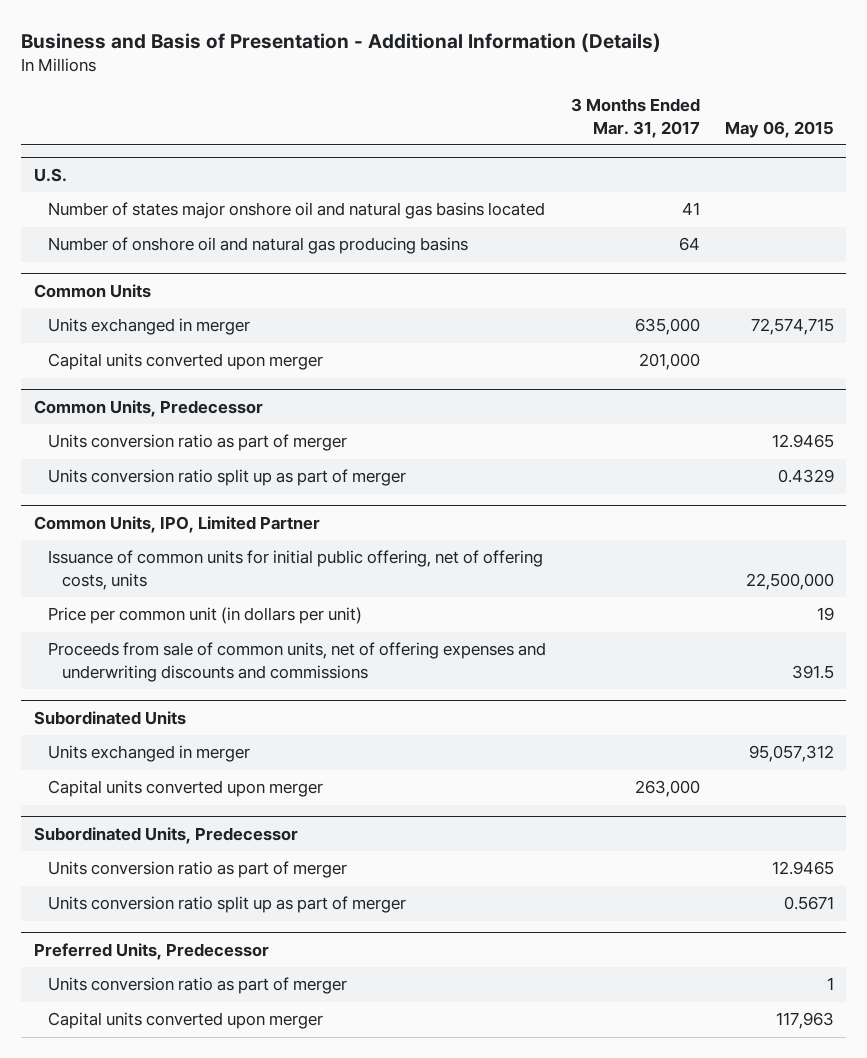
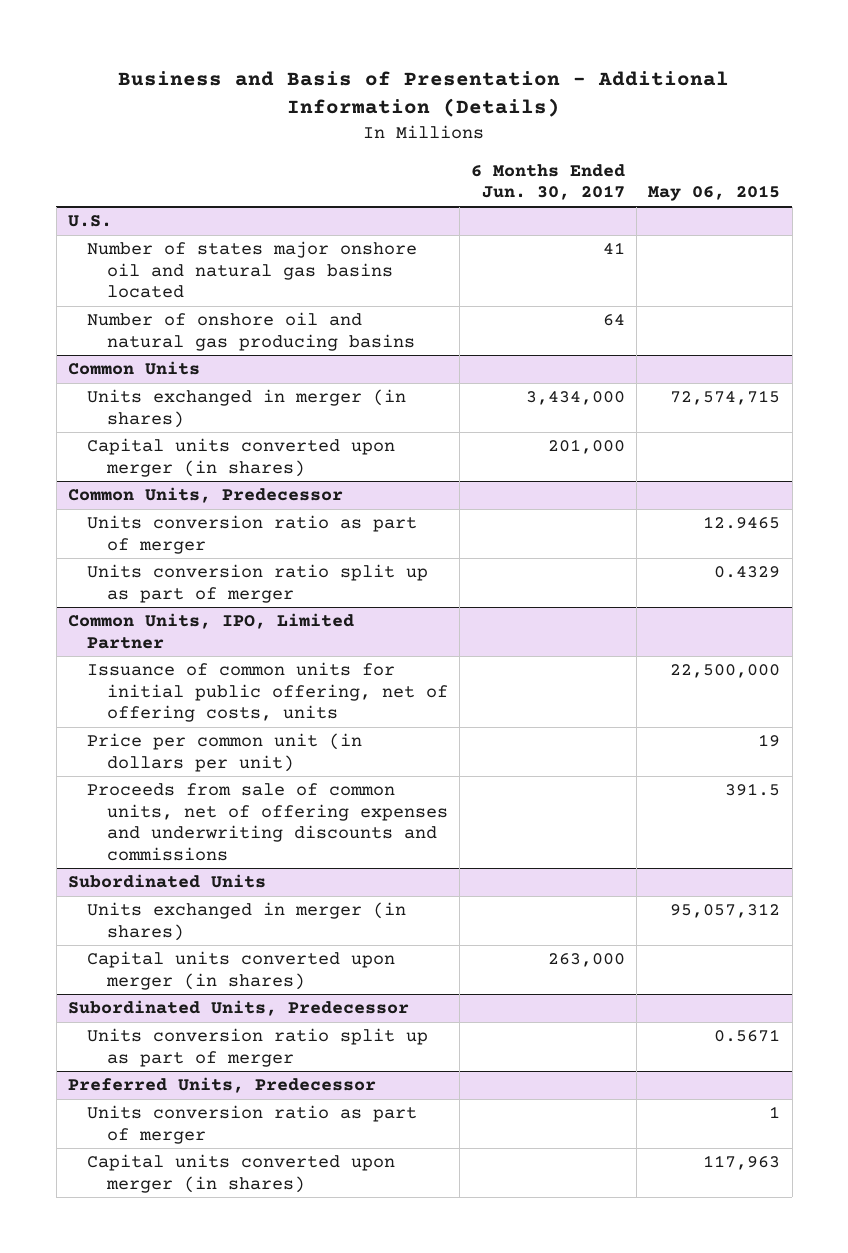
[570,98,700,138] 3 Months Ended Mar. 31, 2017 -> none
none -> [471,164,626,201] 6 Months Ended Jun. 30, 2017
[47,318,250,336] Units exchanged in merger -> [87,389,407,428] Units exchanged in merger (in shares)
[47,353,323,371] Capital units converted upon merger -> [87,438,396,477] Capital units converted upon merger (in shares)
[47,745,250,763] Units exchanged in merger -> [87,902,407,941] Units exchanged in merger (in shares)
[47,780,323,798] Capital units converted upon merger -> [87,951,396,990] Capital units converted upon merger (in shares)
[47,861,347,879] Units conversion ratio as part of merger -> none
[47,1012,323,1030] Capital units converted upon merger -> [87,1154,396,1193] Capital units converted upon merger (in shares)

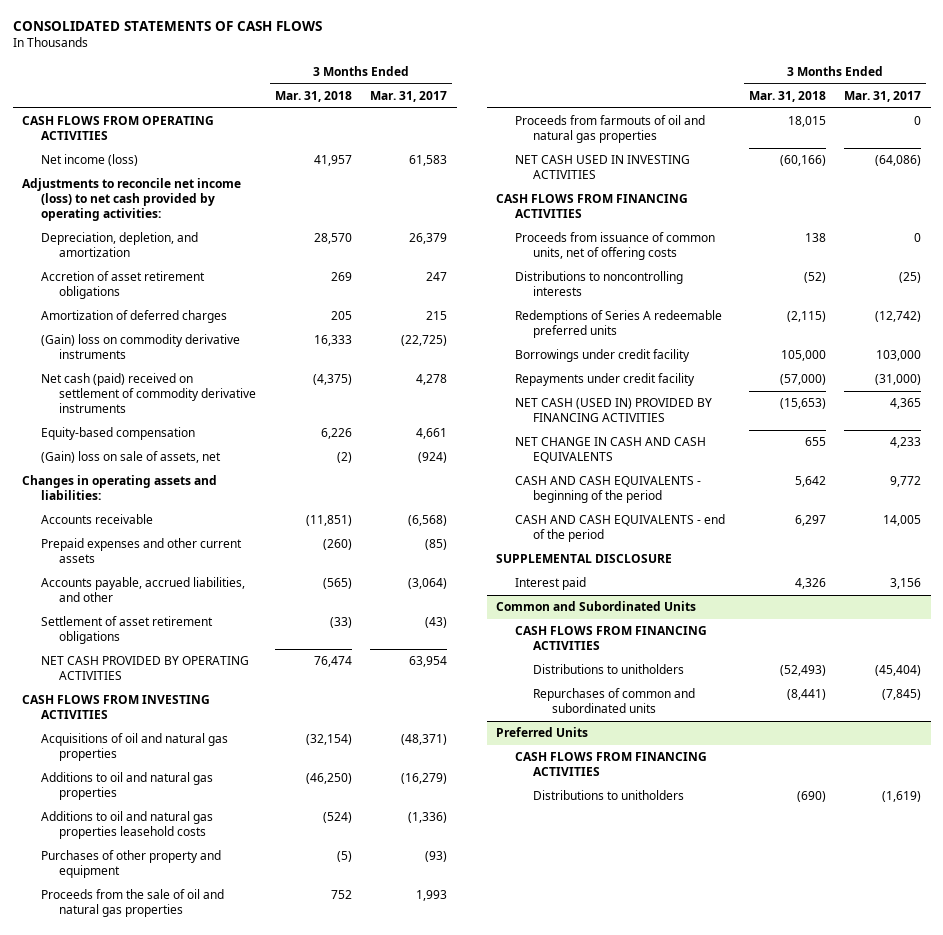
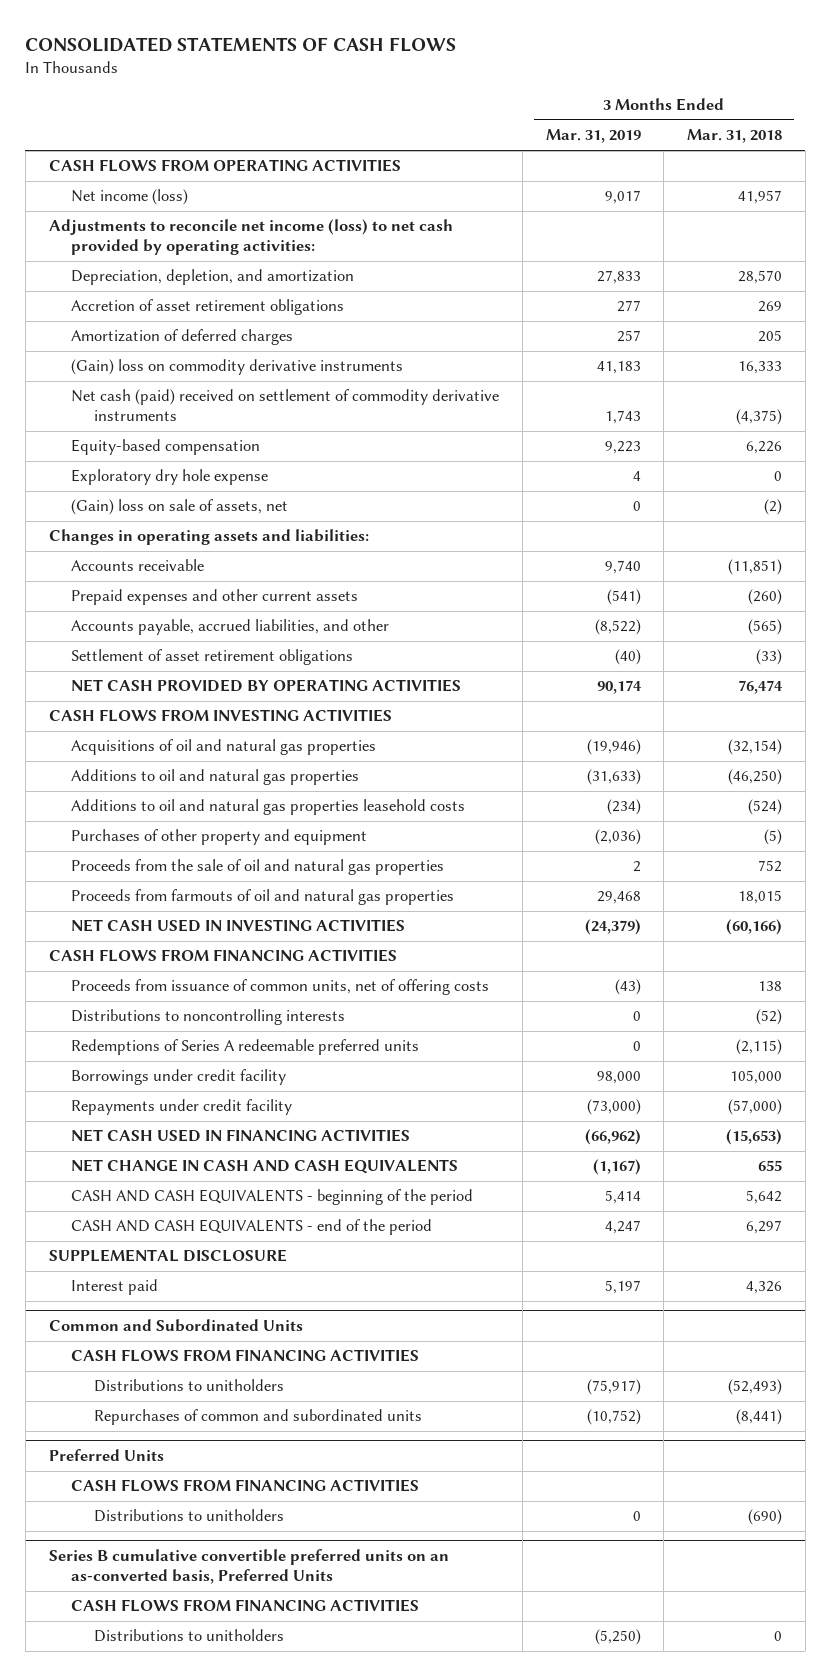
[370,91,448,103] Mar. 31, 2017 -> none
none -> [545,129,641,144] Mar. 31, 2019
none -> [71,469,269,486] Exploratory dry hole expense
[514,398,712,423] NET CASH (USED IN) PROVIDED BY FINANCING ACTIVITIES -> [71,1129,411,1143] NET CASH USED IN FINANCING ACTIVITIES
none -> [48,1549,449,1584] Series B cumulative convertible preferred units on an as-converted basis, Preferred Units
none -> [71,1599,420,1613] CASH FLOWS FROM FINANCING ACTIVITIES
none -> [93,1629,284,1643] Distributions to unitholders

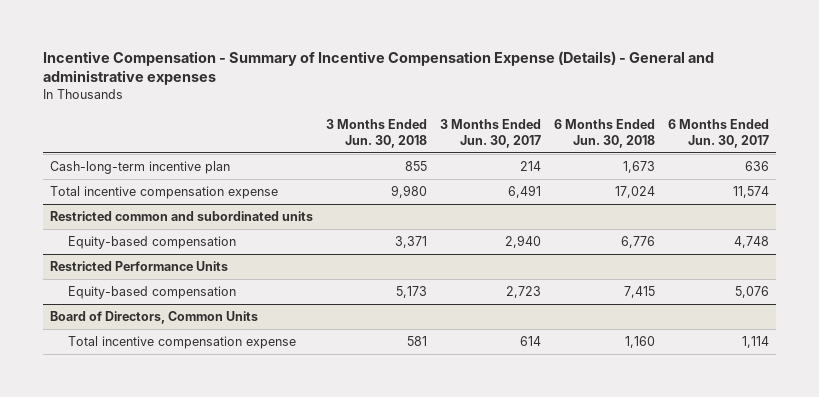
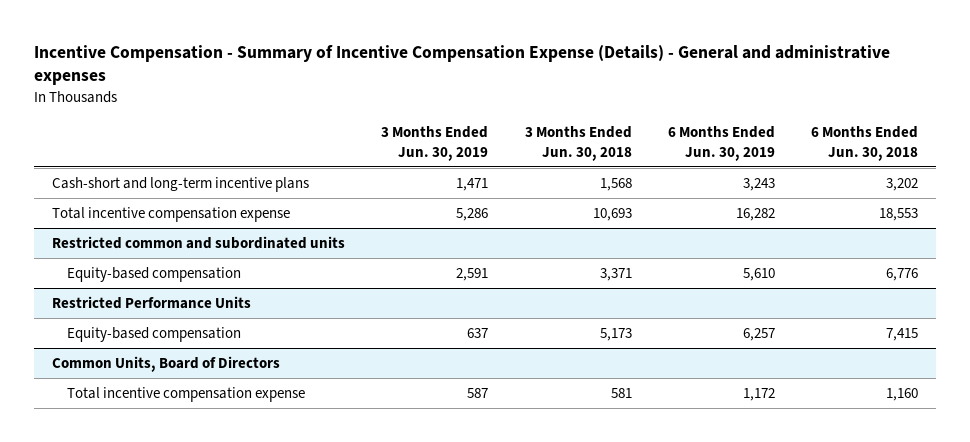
[439,118,541,148] 3 Months Ended Jun. 30, 2017 -> none
[668,118,770,148] 6 Months Ended Jun. 30, 2017 -> none
none -> [381,126,489,161] 3 Months Ended Jun. 30, 2019
none -> [667,126,775,161] 6 Months Ended Jun. 30, 2019
[49,161,230,175] Cash-long-term incentive plan -> [52,177,310,193] Cash-short and long-term incentive plans
[404,161,427,172] 855 -> [599,178,632,192] 1,568
[623,161,656,174] 1,673 -> [885,178,918,192] 3,202
[390,185,427,199] 9,980 -> [592,208,632,222] 10,693
[615,186,656,199] 17,024 -> [878,208,918,222] 18,553
[49,311,258,325] Board of Directors, Common Units -> [52,356,281,373] Common Units, Board of Directors

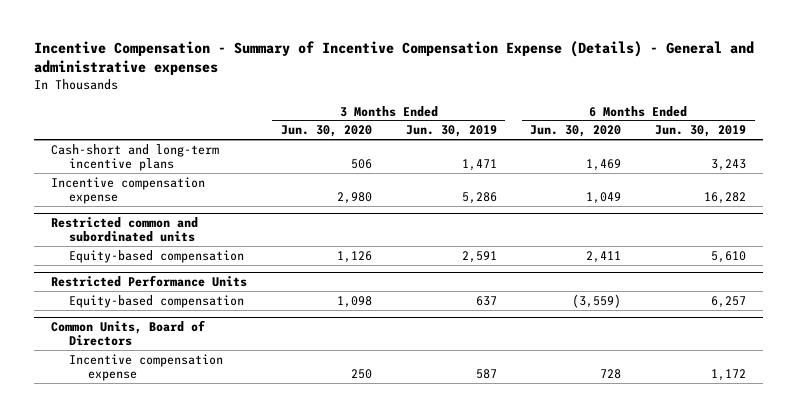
[524,126,632,161] 3 Months Ended Jun. 30, 2018 -> none
[810,126,918,161] 6 Months Ended Jun. 30, 2018 -> none
none -> [280,125,372,138] Jun. 30, 2020
none -> [530,125,622,138] Jun. 30, 2020
[52,207,291,223] Total incentive compensation expense -> [50,176,205,205] Incentive compensation expense
[67,387,306,403] Total incentive compensation expense -> [69,353,224,382] Incentive compensation expense

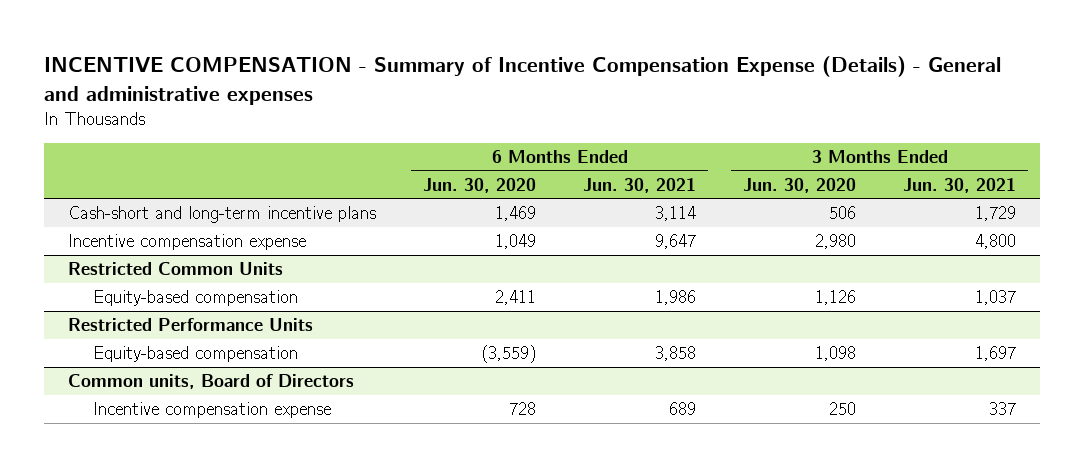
[33,41,754,76] Incentive Compensation - Summary of Incentive Compensation Expense (Details) - General and administrative expenses -> [44,56,1002,105] INCENTIVE COMPENSATION - Summary of Incentive Compensation Expense (Details) - General and administrative expenses
[405,125,497,138] Jun. 30, 2019 -> none
[655,125,747,138] Jun. 30, 2019 -> none
none -> [583,177,697,193] Jun. 30, 2021
none -> [903,177,1017,193] Jun. 30, 2021
[50,216,198,243] Restricted common and subordinated units -> [67,262,283,276] Restricted Common Units
[50,319,205,347] Common Units, Board of Directors -> [67,374,354,390] Common units, Board of Directors

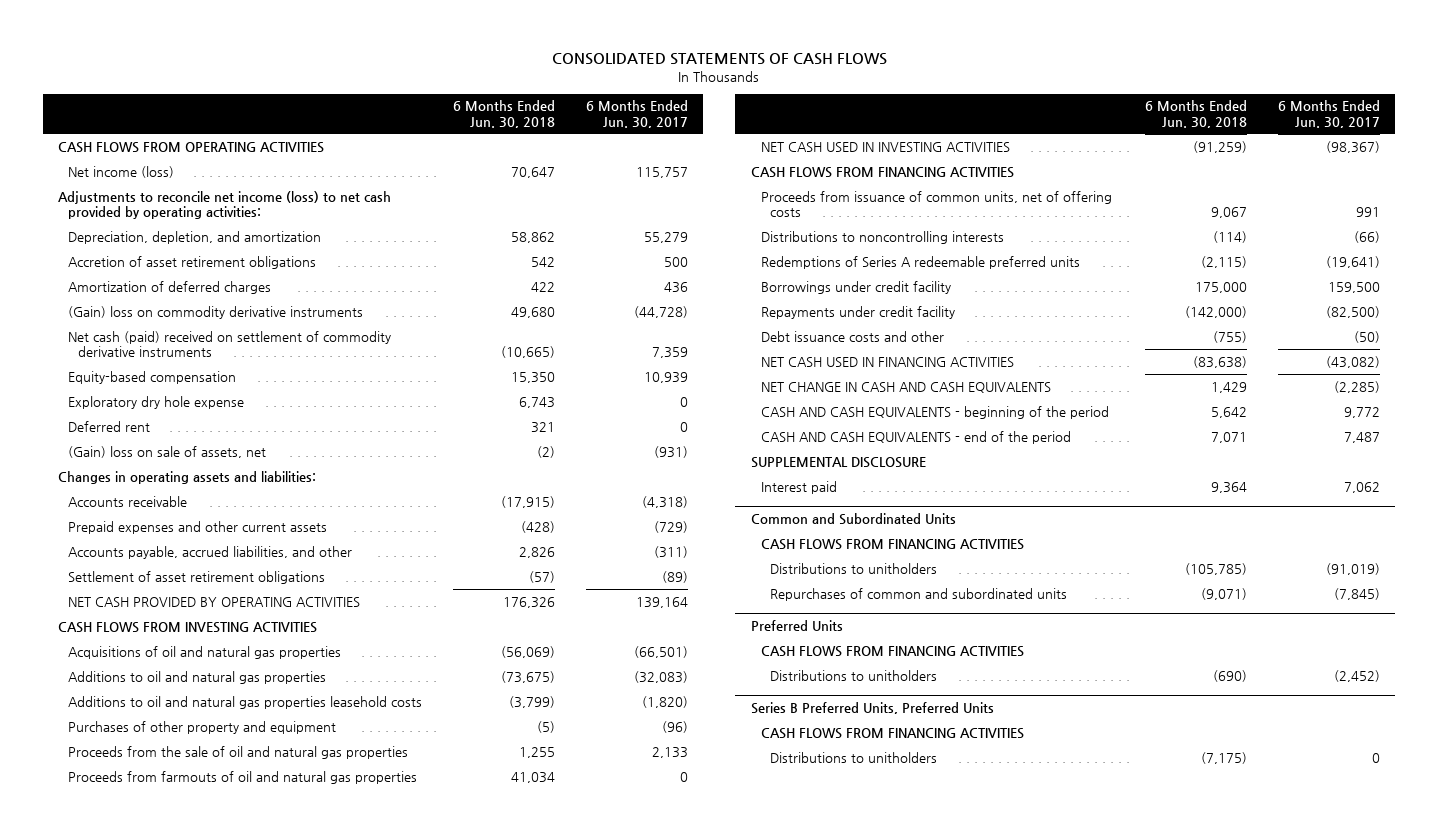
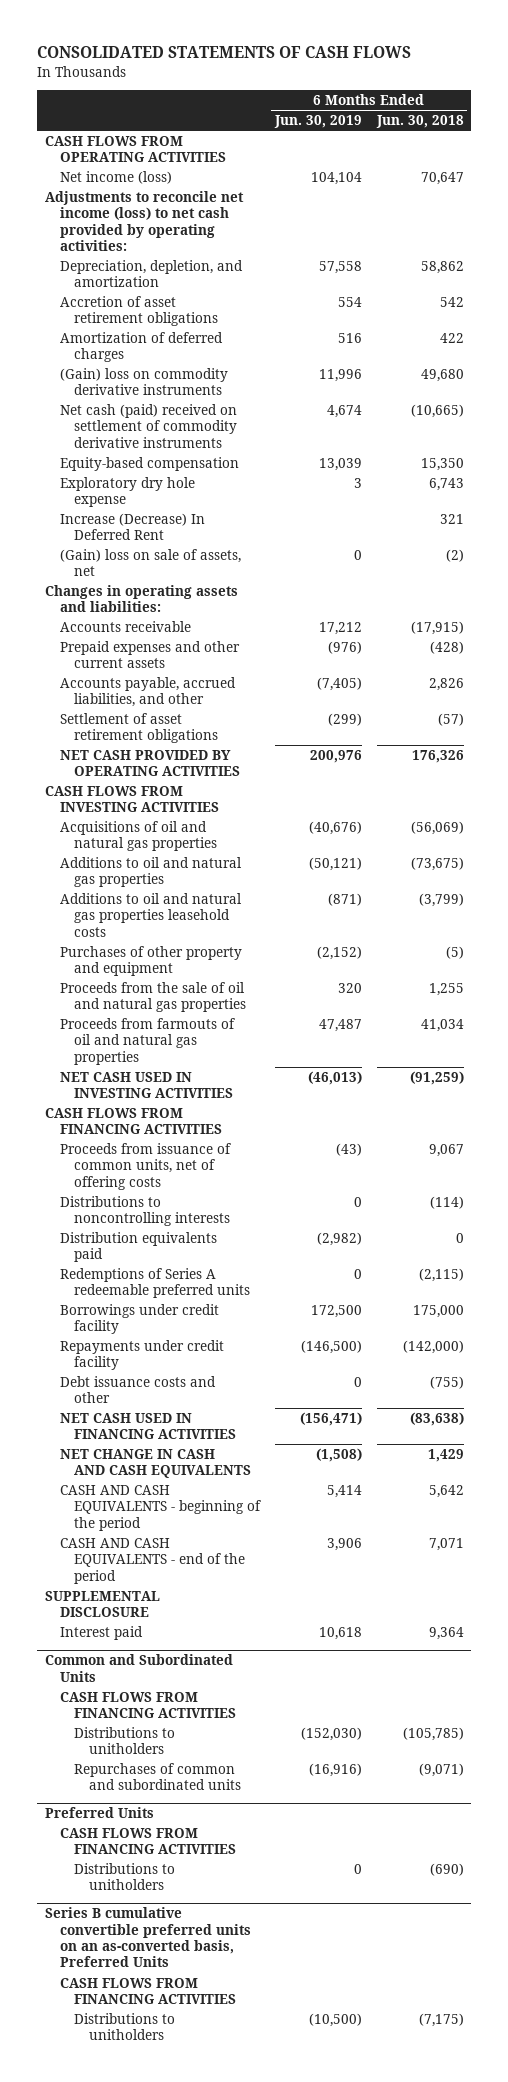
[585,100,688,128] 6 Months Ended Jun. 30, 2017 -> none
none -> [274,115,363,129] Jun. 30, 2019
[68,420,151,432] Deferred rent -> [59,512,205,541] Increase (Decrease) In Deferred Rent
none -> [59,1231,217,1263] Distribution equivalents paid
[750,702,994,715] Series B Preferred Units, Preferred Units -> none
none -> [44,1907,251,1968] Series B cumulative convertible preferred units on an as-converted basis, Preferred Units

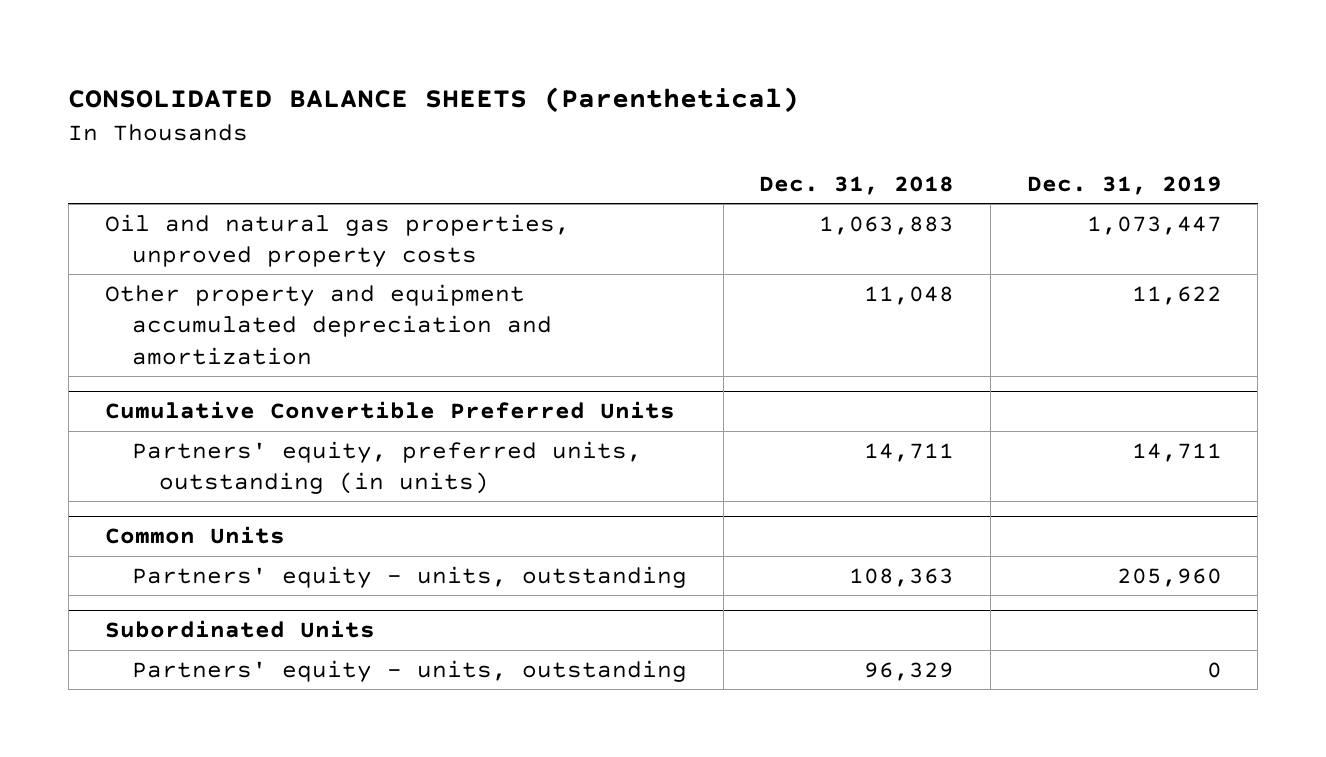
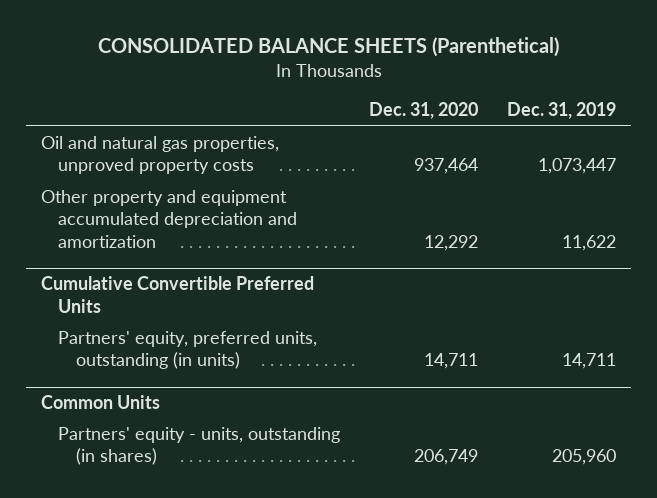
[759,175,955,195] Dec. 31, 2018 -> none
none -> [369,102,479,120] Dec. 31, 2020
[104,620,375,639] Subordinated Units -> none
[131,659,687,682] Partners' equity - units, outstanding -> none
[131,565,687,588] Partners' equity - units, outstanding -> [58,426,341,466] Partners' equity - units, outstanding (in shares)

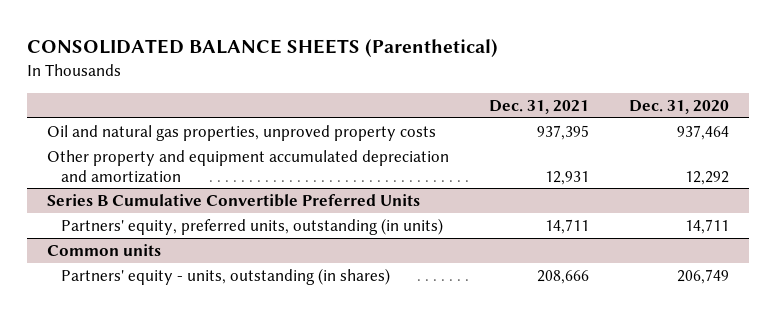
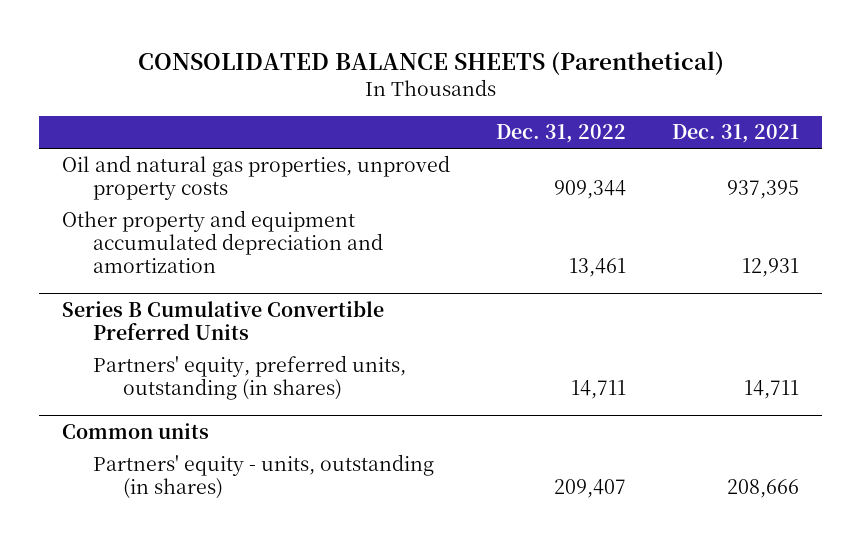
[628,100,729,115] Dec. 31, 2020 -> none
none -> [496,124,627,144] Dec. 31, 2022
[61,217,444,235] Partners' equity, preferred units, outstanding (in units) -> [92,355,406,401] Partners' equity, preferred units, outstanding (in shares)

